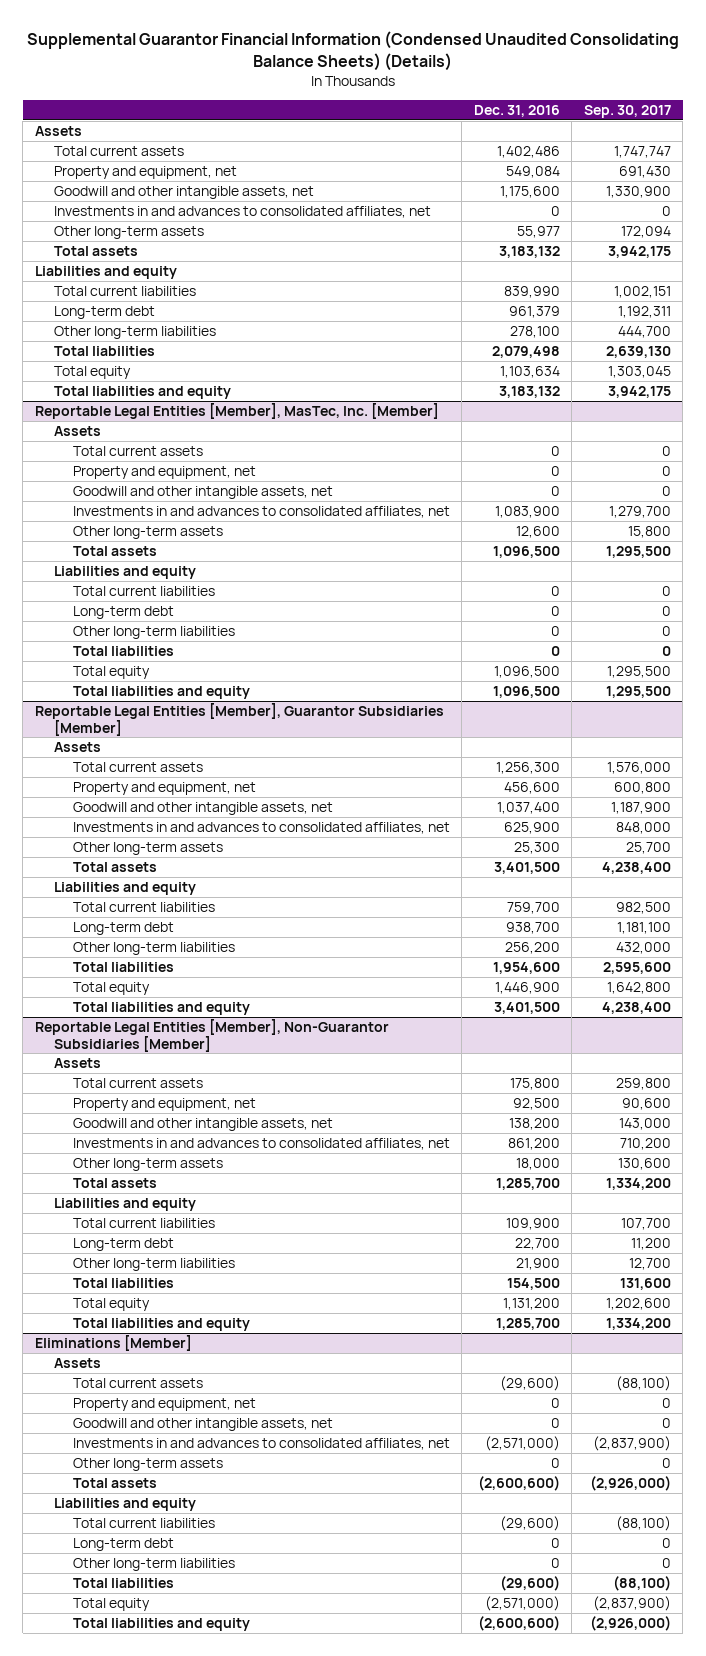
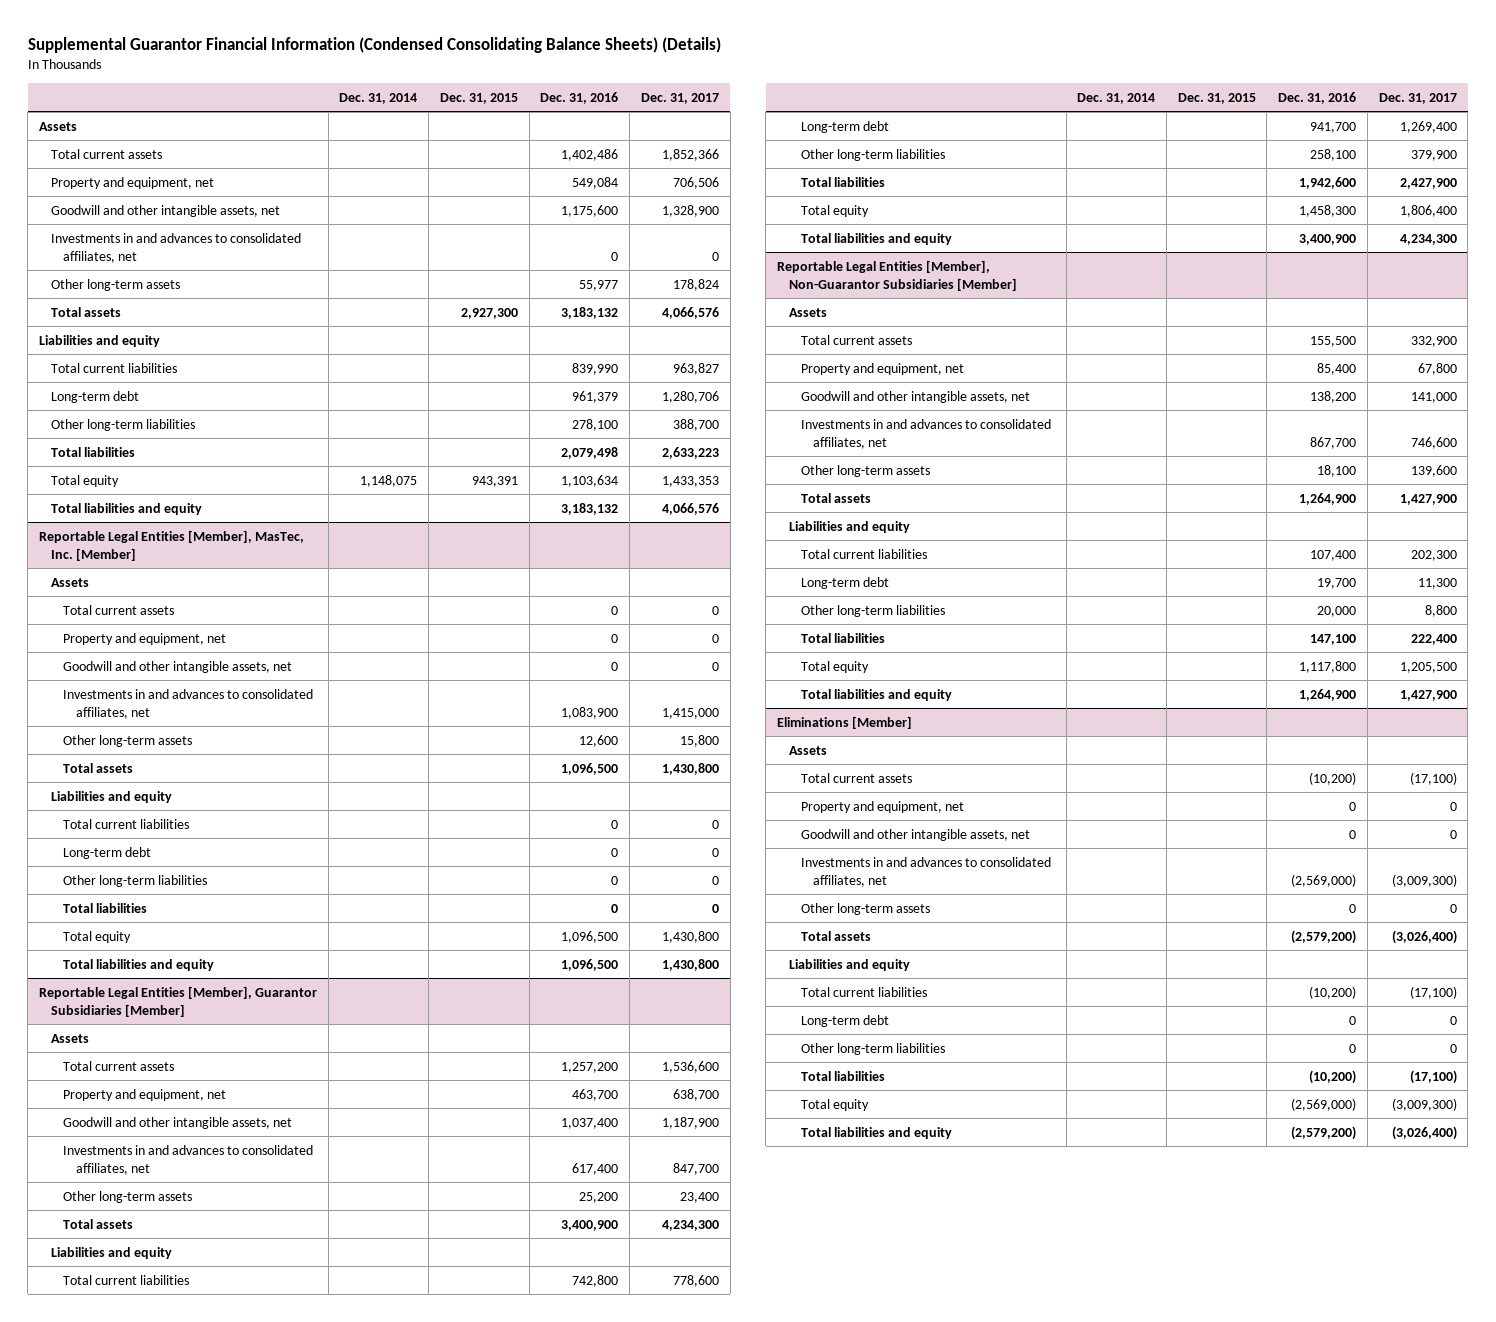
[26,30,679,71] Supplemental Guarantor Financial Information (Condensed Unaudited Consolidating Balance Sheets) (Details) -> [27,36,721,53] Supplemental Guarantor Financial Information (Condensed Consolidating Balance Sheets) (Details)
[583,104,671,118] Sep. 30, 2017 -> none
none -> [339,92,418,104] Dec. 31, 2014
none -> [439,92,518,104] Dec. 31, 2015
none -> [640,92,719,104] Dec. 31, 2017
[495,762,560,775] 1,256,300 -> [561,1061,619,1073] 1,257,200
[503,782,560,795] 456,600 -> [572,1088,619,1101] 463,700
[503,822,560,835] 625,900 -> [572,1162,619,1175] 617,400
[513,842,560,855] 25,300 -> [579,1191,619,1203] 25,200
[493,862,560,875] 3,401,500 -> [561,1219,619,1231] 3,400,900
[506,902,560,915] 759,700 -> [572,1274,619,1287] 742,800
[505,922,560,935] 938,700 -> [1310,121,1357,133] 941,700
[504,942,560,955] 256,200 -> [1310,148,1357,161] 258,100
[492,962,560,975] 1,954,600 -> [1299,176,1357,189] 1,942,600
[494,982,560,995] 1,446,900 -> [1299,204,1357,217] 1,458,300
[493,1002,560,1015] 3,401,500 -> [1299,233,1357,245] 3,400,900
[509,1078,560,1091] 175,800 -> [1310,335,1357,347] 155,500
[512,1098,560,1111] 92,500 -> [1317,362,1357,375] 85,400
[507,1138,560,1151] 861,200 -> [1310,436,1357,449] 867,700
[515,1158,560,1171] 18,000 -> [1317,464,1357,477] 18,100
[495,1178,560,1191] 1,285,700 -> [1299,492,1357,505] 1,264,900
[505,1218,560,1231] 109,900 -> [1310,549,1357,561] 107,400
[514,1238,560,1251] 22,700 -> [1317,577,1357,589] 19,700
[515,1258,560,1271] 21,900 -> [1317,605,1357,617] 20,000
[506,1278,560,1291] 154,500 -> [1310,633,1357,645] 147,100
[502,1298,560,1311] 1,131,200 -> [1299,660,1357,673] 1,117,800
[495,1318,560,1331] 1,285,700 -> [1299,688,1357,701] 1,264,900
[499,1376,560,1392] (29,600) -> [1309,771,1357,785] (10,200)
[484,1436,560,1452] (2,571,000) -> [1291,873,1357,887] (2,569,000)
[477,1476,560,1492] (2,600,600) -> [1291,929,1357,944] (2,579,200)
[499,1516,560,1532] (29,600) -> [1309,985,1357,999] (10,200)
[499,1576,560,1592] (29,600) -> [1309,1069,1357,1084] (10,200)
[484,1596,560,1612] (2,571,000) -> [1291,1097,1357,1111] (2,569,000)
[477,1616,560,1632] (2,600,600) -> [1291,1125,1357,1140] (2,579,200)

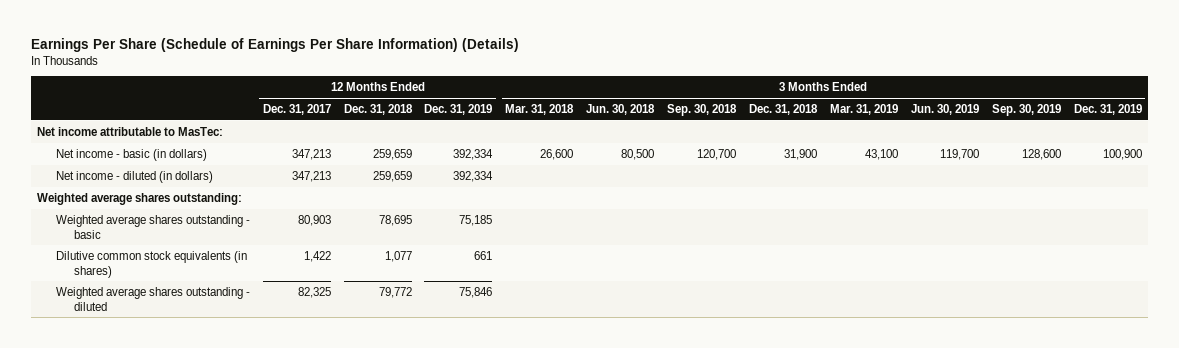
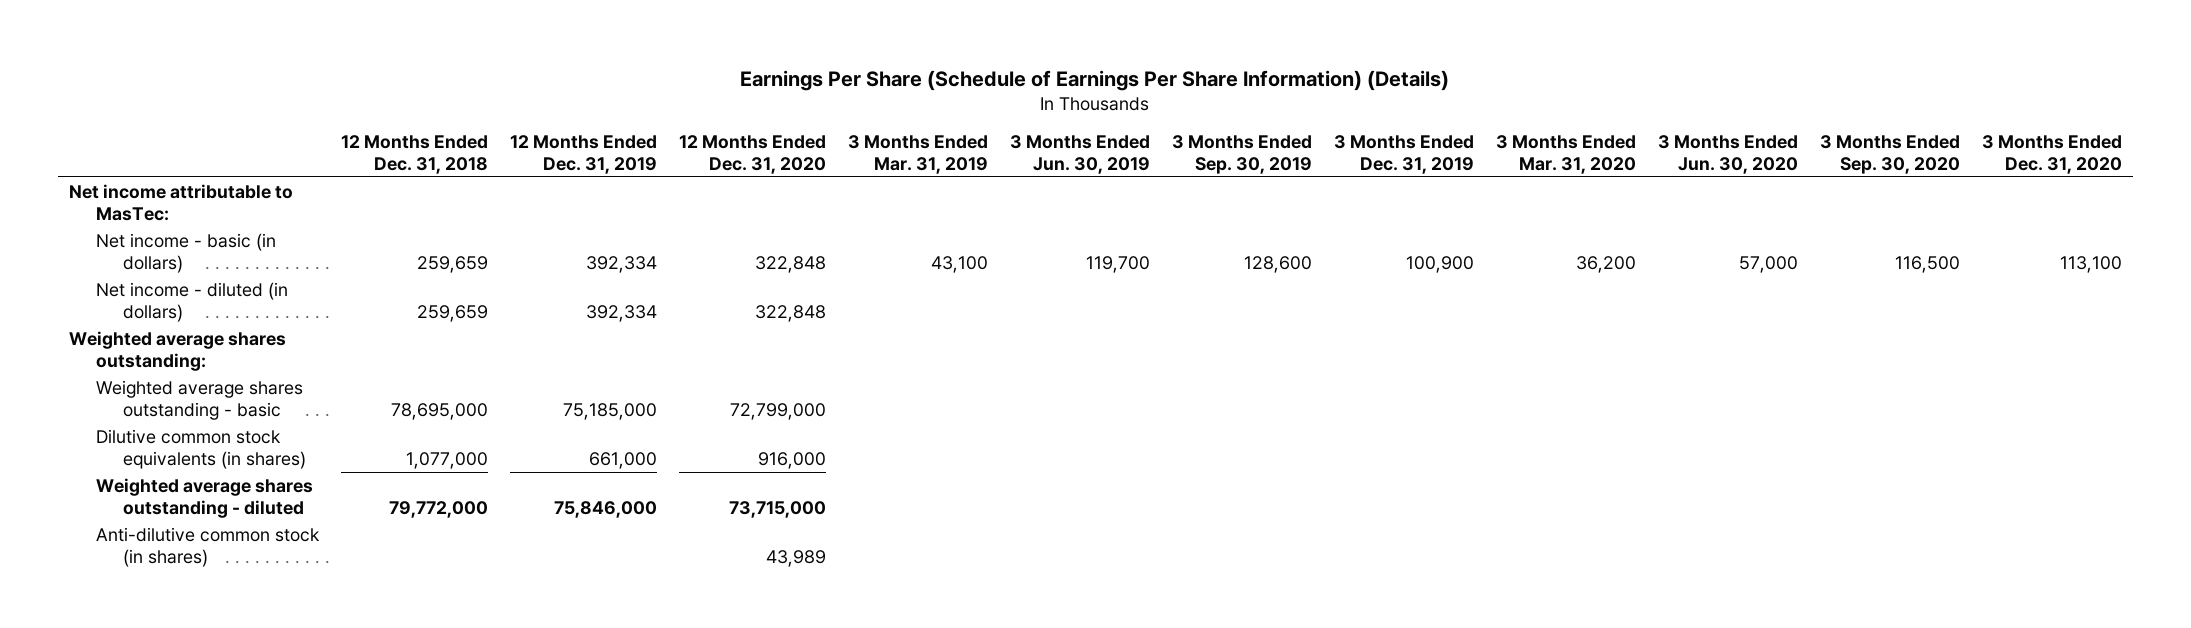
[262,103,331,115] Dec. 31, 2017 -> none
[505,103,575,115] Mar. 31, 2018 -> none
[586,103,656,115] Jun. 30, 2018 -> none
[667,103,738,116] Sep. 30, 2018 -> none
[748,103,818,115] Dec. 31, 2018 -> none
none -> [679,134,827,174] 12 Months Ended Dec. 31, 2020
none -> [1495,134,1636,174] 3 Months Ended Mar. 31, 2020
none -> [1657,134,1798,174] 3 Months Ended Jun. 30, 2020
none -> [1819,134,1960,174] 3 Months Ended Sep. 30, 2020
none -> [1981,134,2122,174] 3 Months Ended Dec. 31, 2020
[378,214,412,226] 78,695 -> [391,402,489,420] 78,695,000
[459,214,493,226] 75,185 -> [563,402,658,420] 75,185,000
[384,250,412,262] 1,077 -> [406,451,489,469] 1,077,000
[474,250,493,260] 661 -> [589,451,658,469] 661,000
[378,286,412,298] 79,772 -> [389,500,489,518] 79,772,000
[459,286,493,298] 75,846 -> [554,500,658,518] 75,846,000
none -> [96,527,321,567] Anti-dilutive common stock (in shares)

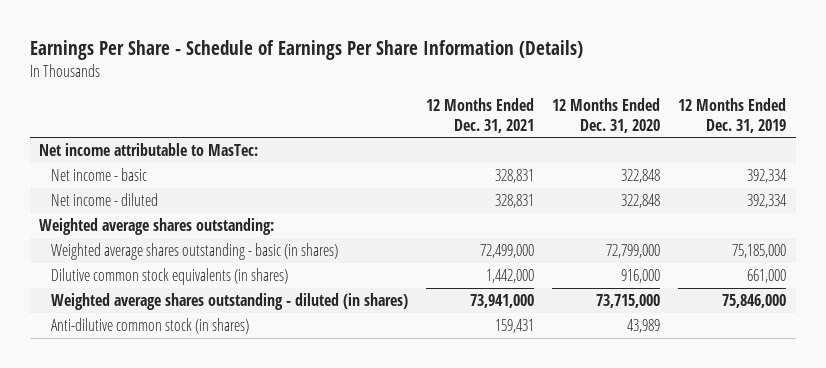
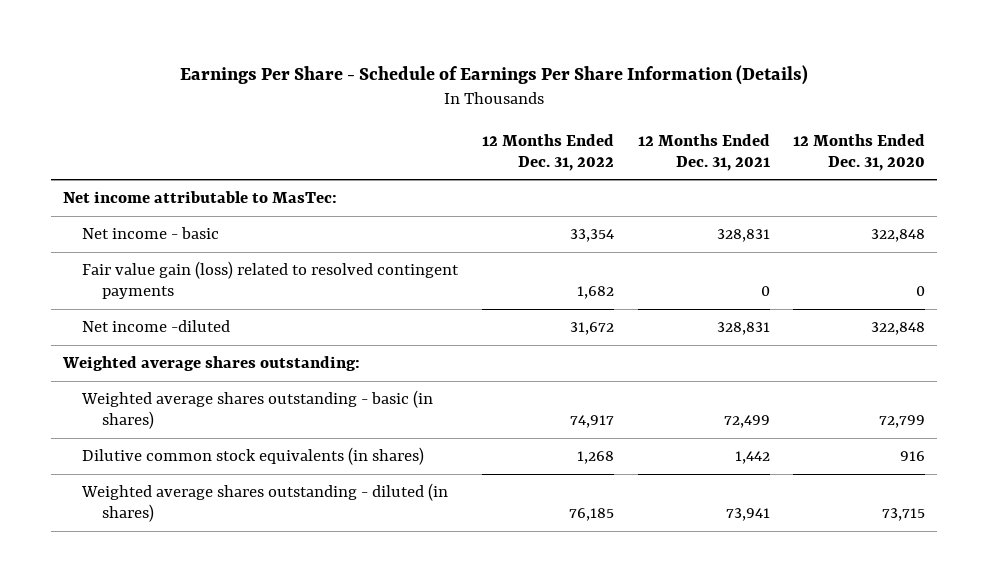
[678,97,787,133] 12 Months Ended Dec. 31, 2019 -> none
none -> [482,133,615,171] 12 Months Ended Dec. 31, 2022
none -> [82,260,460,300] Fair value gain (loss) related to resolved contingent payments
[50,193,158,207] Net income - diluted -> [82,319,231,332] Net income -diluted
[50,318,249,335] Anti-dilutive common stock (in shares) -> none
[479,244,534,259] 72,499,000 -> [723,415,770,429] 72,499
[606,244,661,259] 72,799,000 -> [879,415,926,429] 72,799
[485,269,534,284] 1,442,000 -> [734,450,770,464] 1,442
[621,269,661,284] 916,000 -> [900,450,926,461] 916
[469,294,534,309] 73,941,000 -> [725,508,770,522] 73,941
[596,294,661,309] 73,715,000 -> [882,508,926,522] 73,715

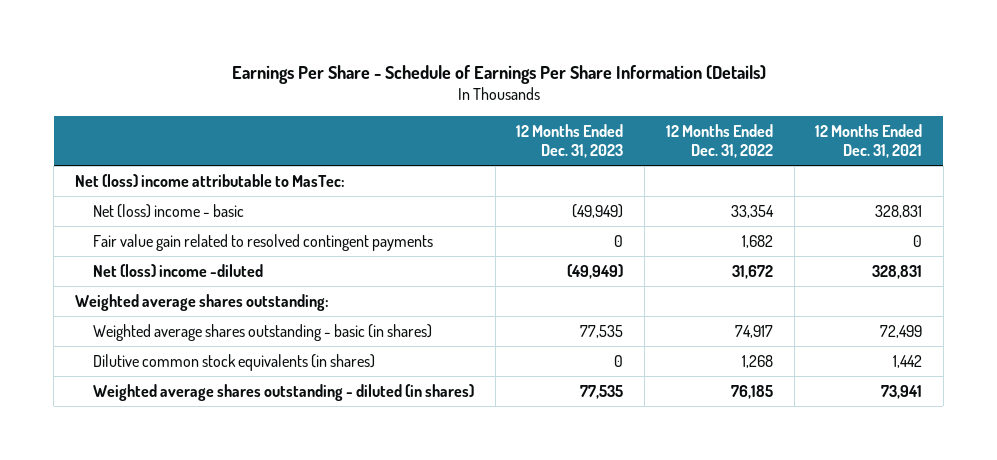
[793,133,926,171] 12 Months Ended Dec. 31, 2020 -> none
none -> [516,123,624,159] 12 Months Ended Dec. 31, 2023
[63,190,338,203] Net income attributable to MasTec: -> [75,174,346,188] Net (loss) income attributable to MasTec:
[82,226,220,239] Net income - basic -> [93,204,245,219] Net (loss) income - basic
[82,260,460,300] Fair value gain (loss) related to resolved contingent payments -> [93,234,434,252] Fair value gain related to resolved contingent payments
[82,319,231,332] Net income -diluted -> [93,264,264,278] Net (loss) income -diluted

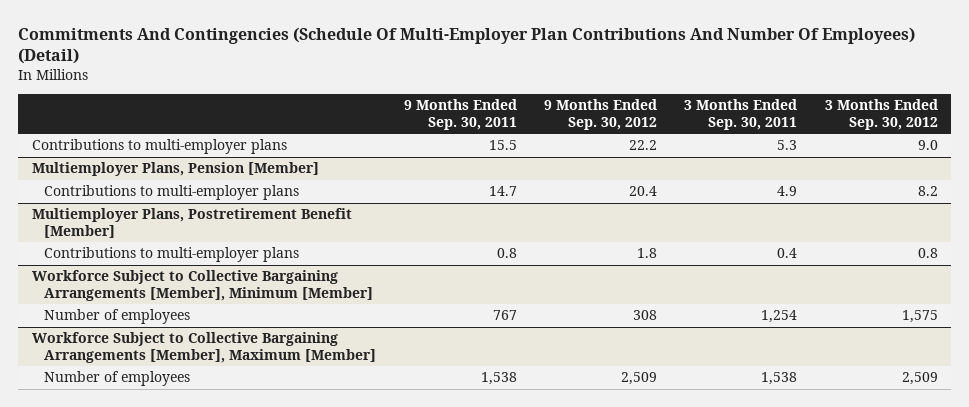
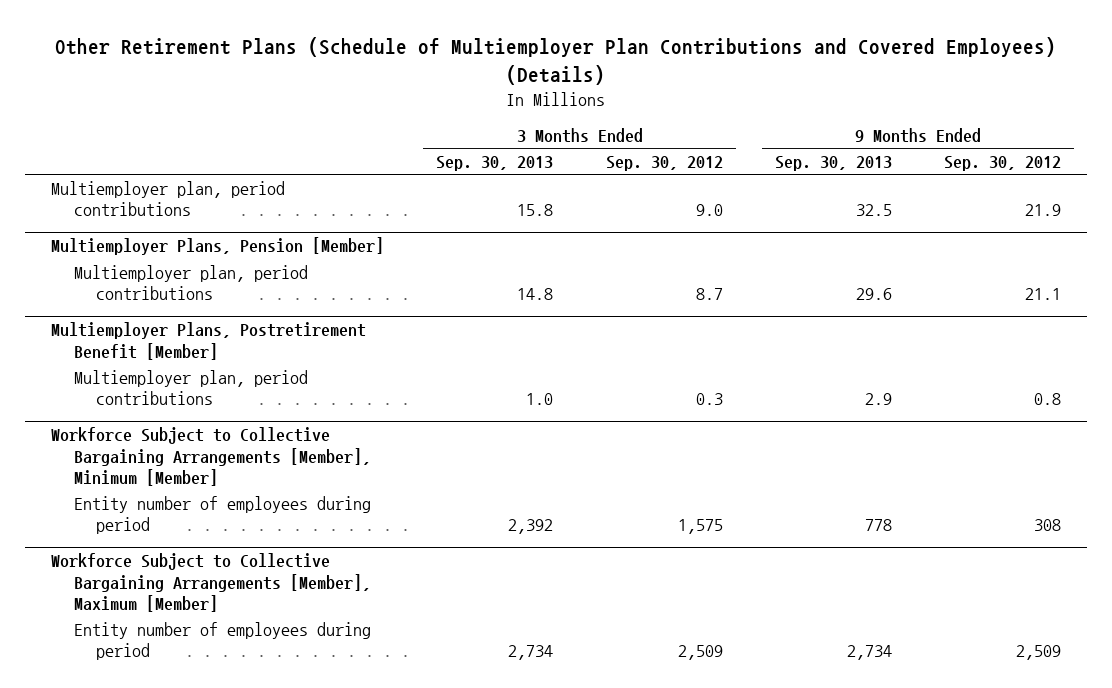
[17,26,915,65] Commitments And Contingencies (Schedule Of Multi-Employer Plan Contributions And Number Of Employees) (Detail) -> [55,36,1057,85] Other Retirement Plans (Schedule of Multiemployer Plan Contributions and Covered Employees) (Details)
[403,99,517,130] 9 Months Ended Sep. 30, 2011 -> none
[684,99,798,130] 3 Months Ended Sep. 30, 2011 -> none
none -> [436,155,554,171] Sep. 30, 2013
none -> [774,155,892,171] Sep. 30, 2013
[31,139,287,155] Contributions to multi-employer plans -> [51,180,286,217] Multiemployer plan, period contributions
[628,140,657,151] 22.2 -> [1024,204,1061,217] 21.9
[44,185,300,201] Contributions to multi-employer plans -> [73,264,308,301] Multiemployer plan, period contributions
[628,186,657,197] 20.4 -> [1024,288,1061,301] 21.1
[917,186,938,197] 8.2 -> [695,288,723,301] 8.7
[44,247,300,263] Contributions to multi-employer plans -> [73,369,308,406] Multiemployer plan, period contributions
[636,248,657,259] 1.8 -> [1033,393,1061,406] 0.8
[917,248,938,259] 0.8 -> [695,393,723,406] 0.3
[44,309,191,325] Number of employees -> [73,495,371,535] Entity number of employees during period
[44,371,191,387] Number of employees -> [73,621,371,661] Entity number of employees during period

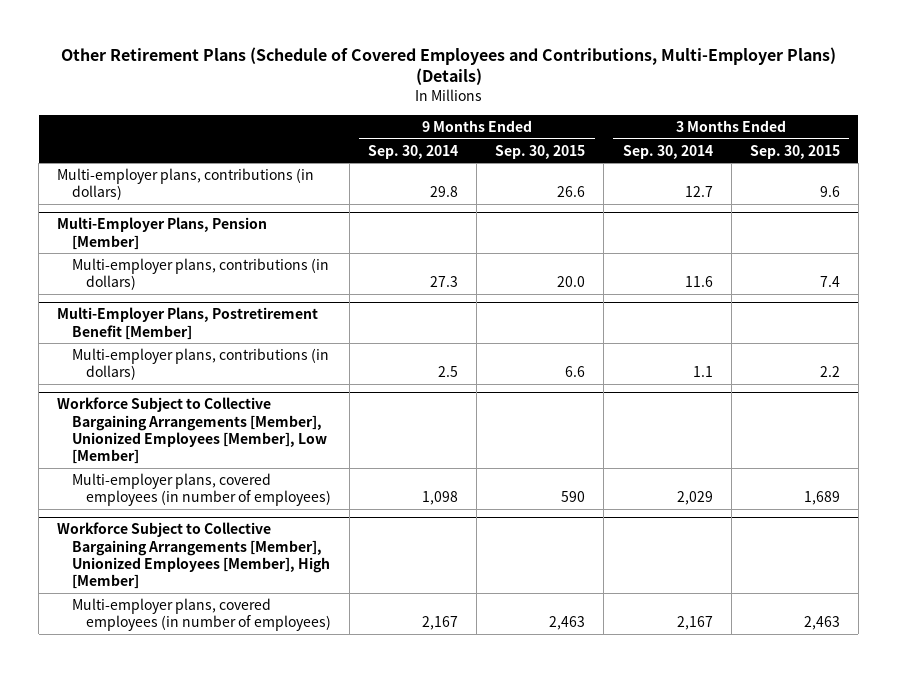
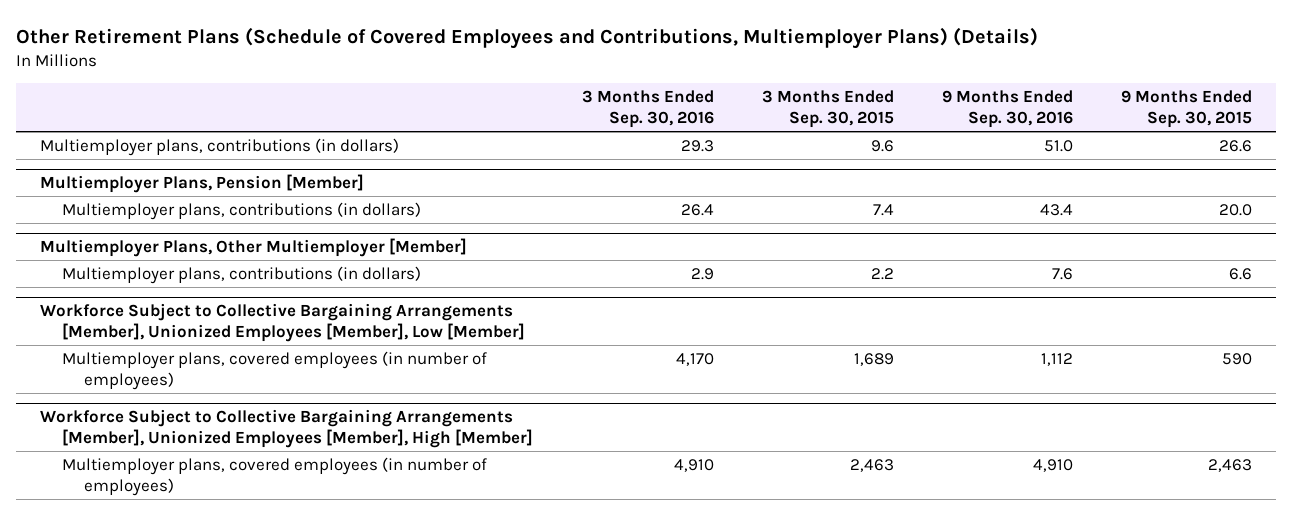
[60,46,836,86] Other Retirement Plans (Schedule of Covered Employees and Contributions, Multi-Employer Plans) (Details) -> [16,26,1039,49] Other Retirement Plans (Schedule of Covered Employees and Contributions, Multiemployer Plans) (Details)
[368,144,459,159] Sep. 30, 2014 -> none
[622,144,713,159] Sep. 30, 2014 -> none
none -> [581,90,714,129] 3 Months Ended Sep. 30, 2016
none -> [942,90,1074,129] 9 Months Ended Sep. 30, 2016
[57,167,315,201] Multi-employer plans, contributions (in dollars) -> [40,137,400,156] Multiemployer plans, contributions (in dollars)
[57,217,268,250] Multi-Employer Plans, Pension [Member] -> [40,174,365,194] Multiemployer Plans, Pension [Member]
[71,257,329,291] Multi-employer plans, contributions (in dollars) -> [62,201,422,220] Multiemployer plans, contributions (in dollars)
[57,307,319,340] Multi-Employer Plans, Postretirement Benefit [Member] -> [40,238,468,258] Multiemployer Plans, Other Multiemployer [Member]
[71,347,329,381] Multi-employer plans, contributions (in dollars) -> [62,265,422,284] Multiemployer plans, contributions (in dollars)
[71,472,331,507] Multi-employer plans, covered employees (in number of employees) -> [62,350,488,390] Multiemployer plans, covered employees (in number of employees)
[71,597,331,632] Multi-employer plans, covered employees (in number of employees) -> [62,456,488,496] Multiemployer plans, covered employees (in number of employees)

